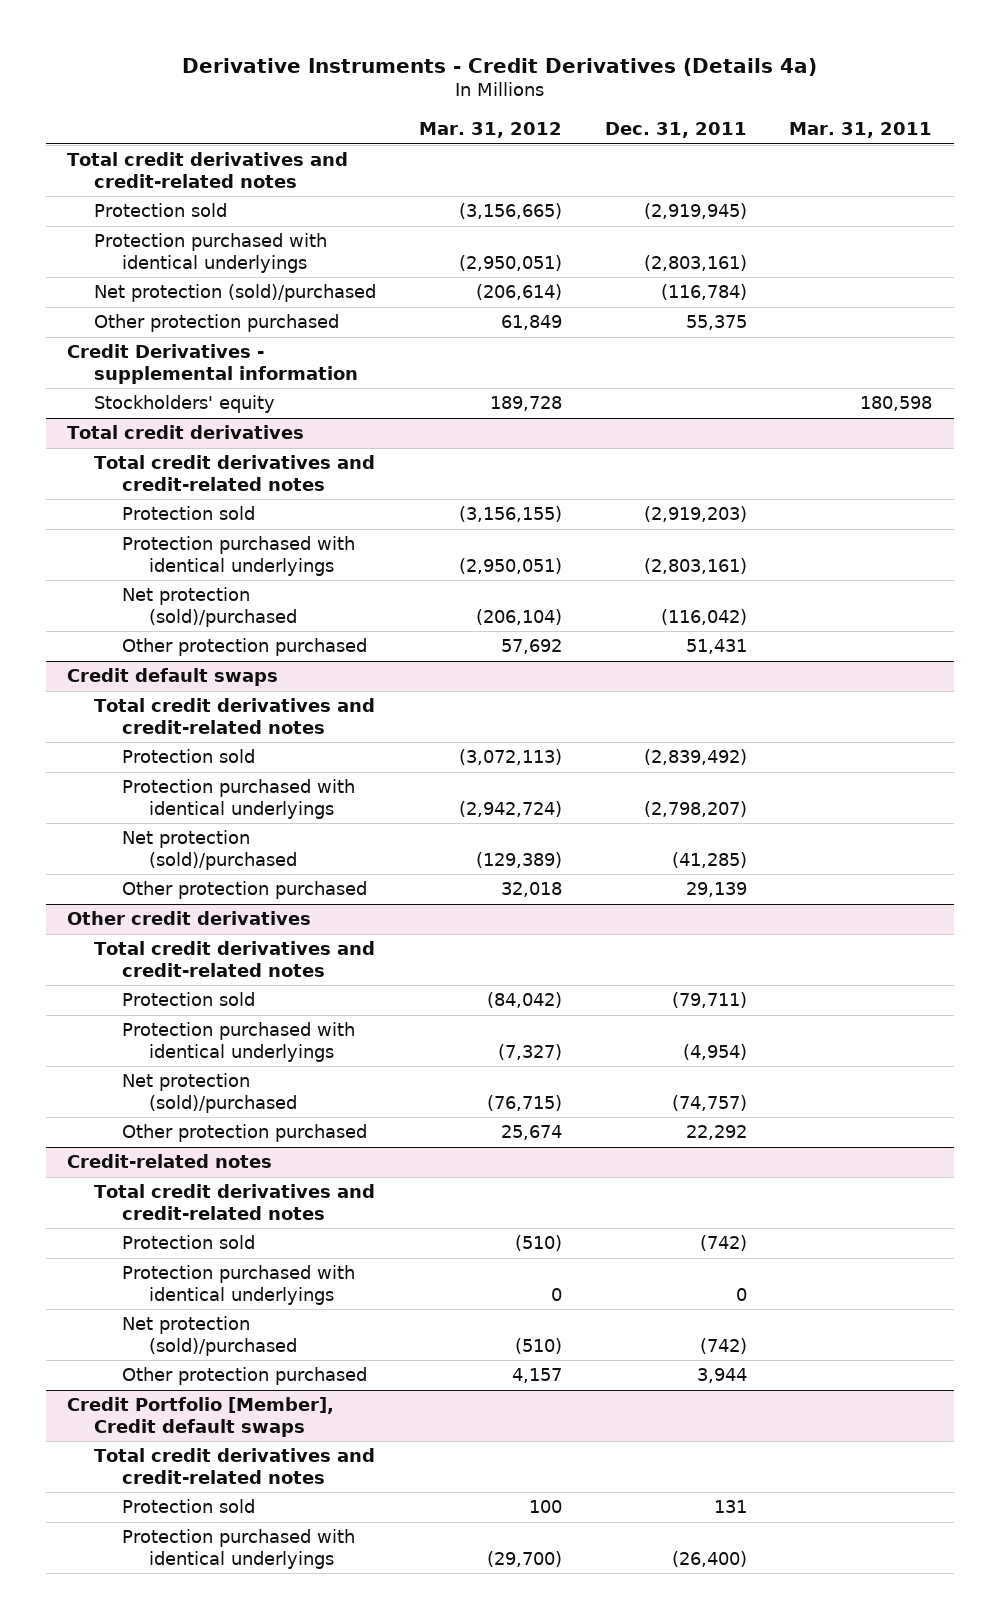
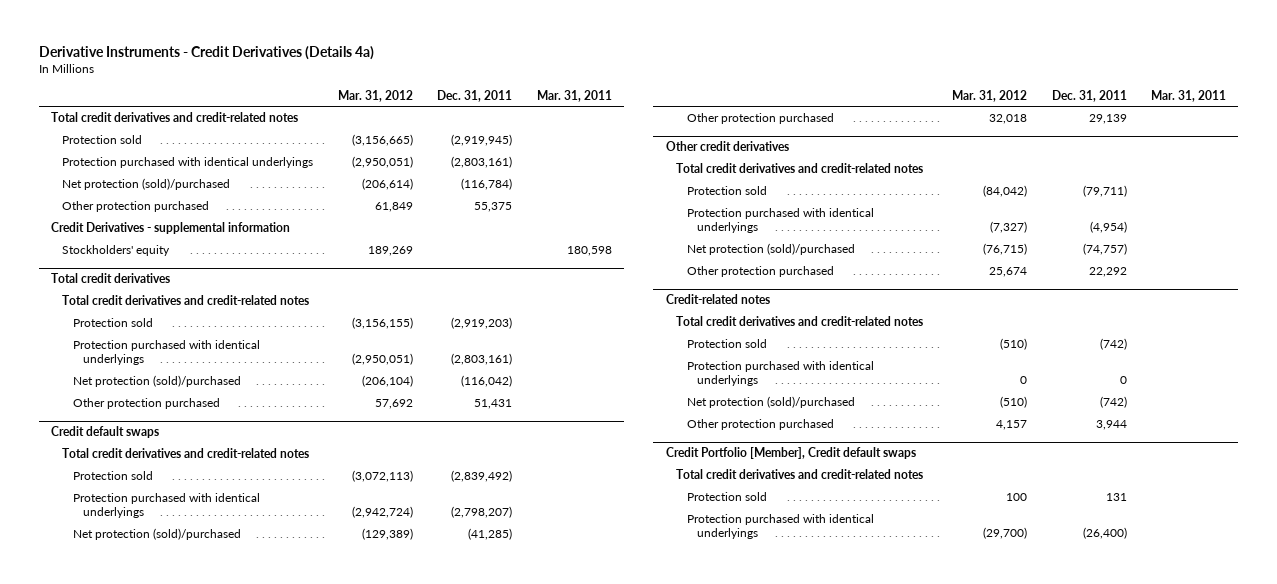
[490,396,563,412] 189,728 -> [367,245,413,256] 189,269

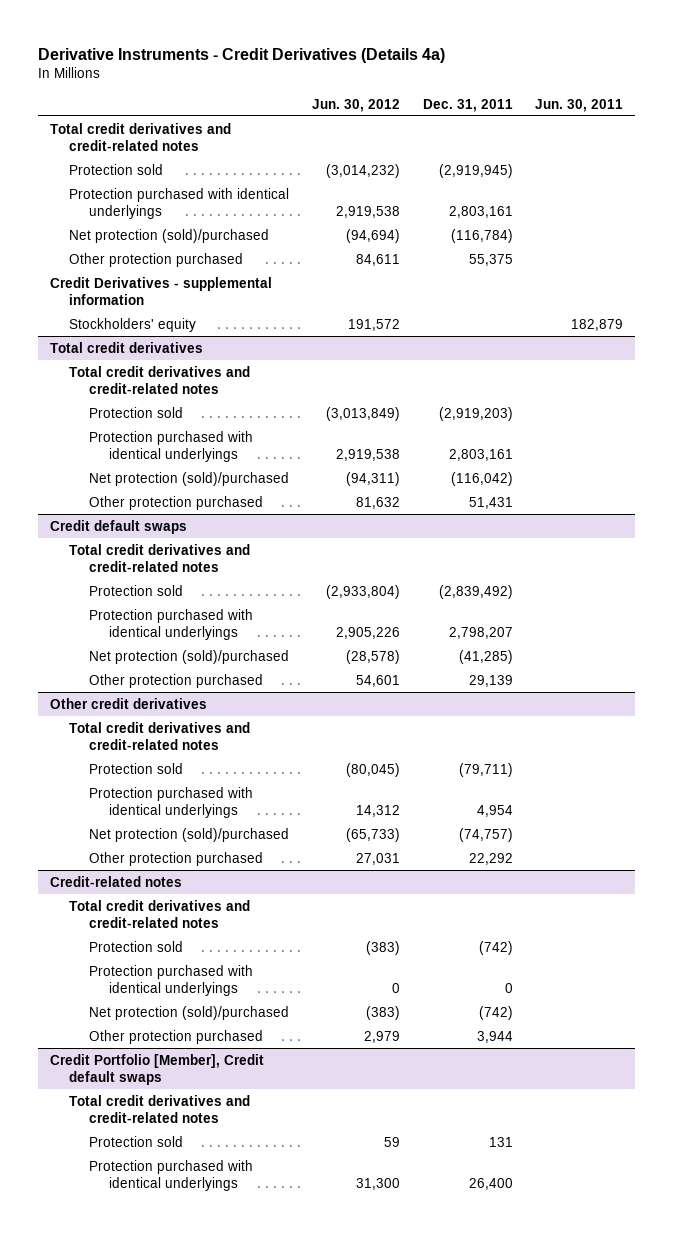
[337,89,413,102] Mar. 31, 2012 -> none
[536,89,612,102] Mar. 31, 2011 -> none
none -> [312,98,401,112] Jun. 30, 2012
none -> [535,98,624,112] Jun. 30, 2011
[451,155,513,168] (2,803,161) -> [448,206,513,219] 2,803,161
[451,353,513,366] (2,803,161) -> [448,449,513,462] 2,803,161
[451,506,513,519] (2,798,207) -> [448,627,513,640] 2,798,207
[1089,221,1127,234] (4,954) -> [476,805,513,818] 4,954
[1082,527,1127,540] (26,400) -> [468,1178,513,1191] 26,400

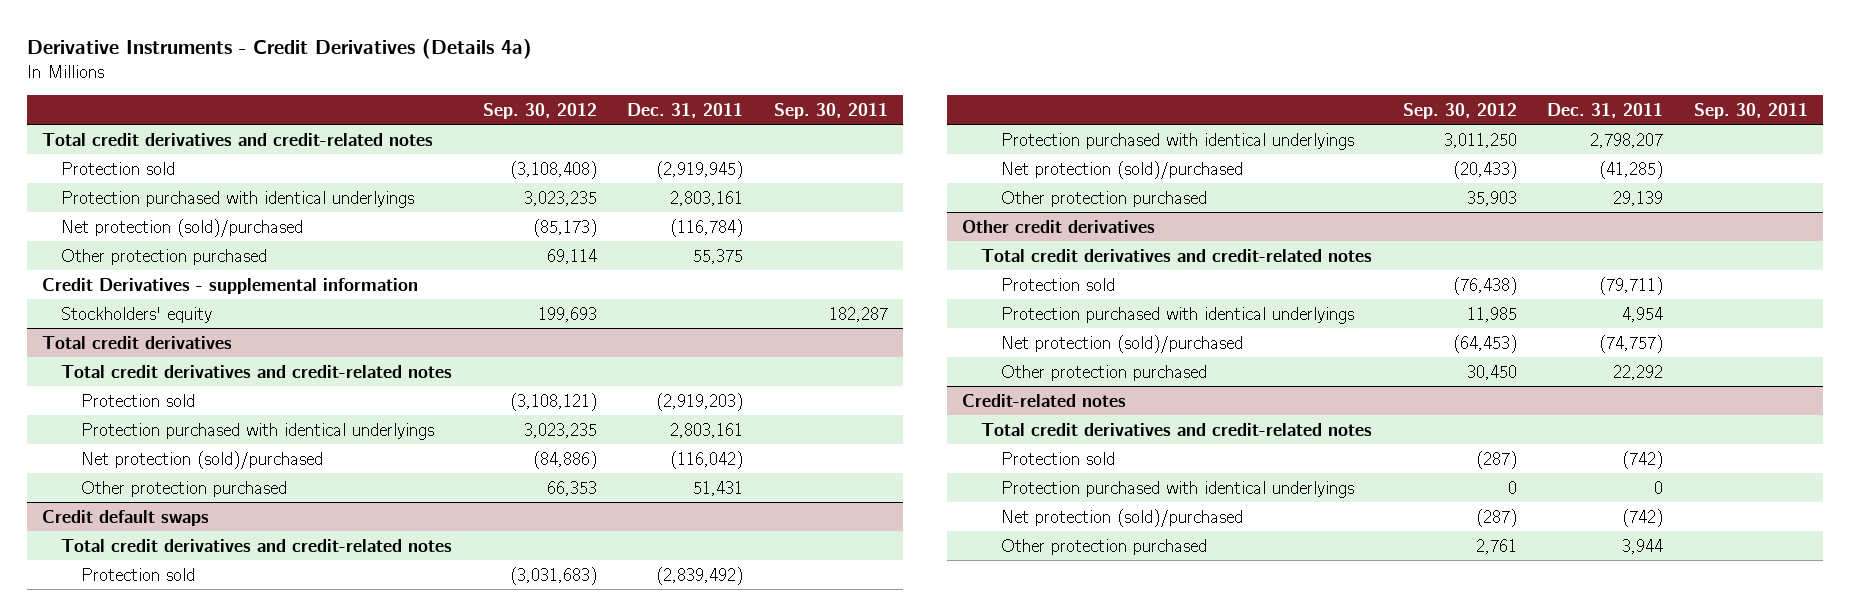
[312,98,401,112] Jun. 30, 2012 -> none
[535,98,624,112] Jun. 30, 2011 -> none
none -> [482,102,597,119] Sep. 30, 2012
none -> [773,102,888,119] Sep. 30, 2011
[49,1053,264,1086] Credit Portfolio [Member], Credit default swaps -> none
[69,1094,251,1124] Total credit derivatives and credit-related notes -> none
[89,1135,184,1147] Protection sold -> none
[89,1159,254,1192] Protection purchased with identical underlyings -> none

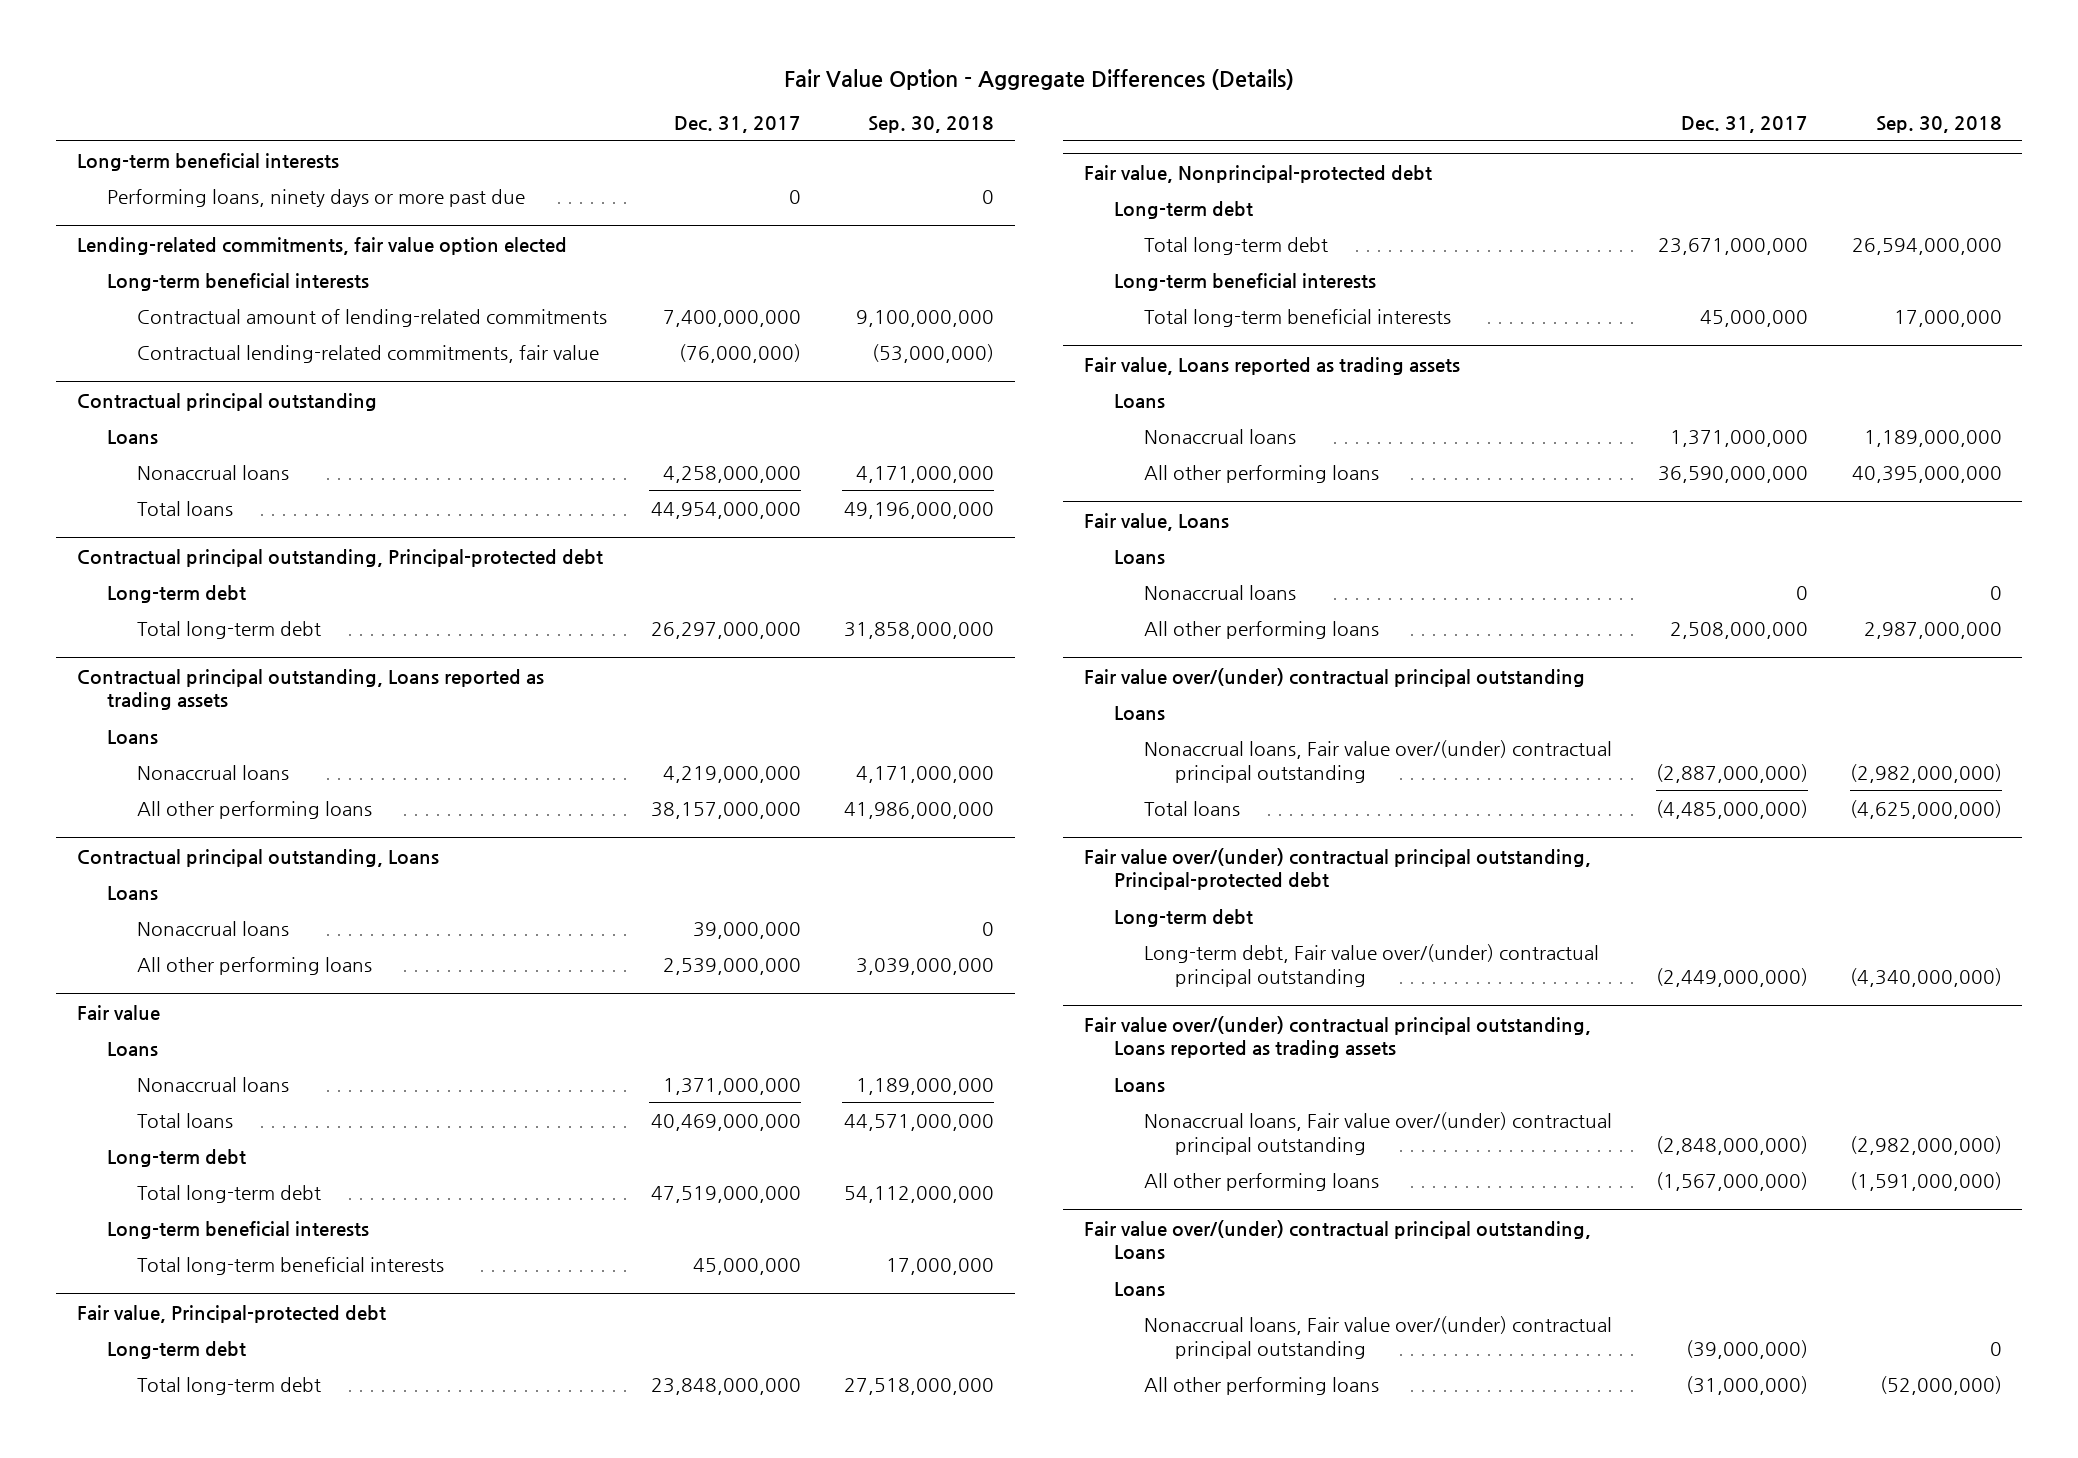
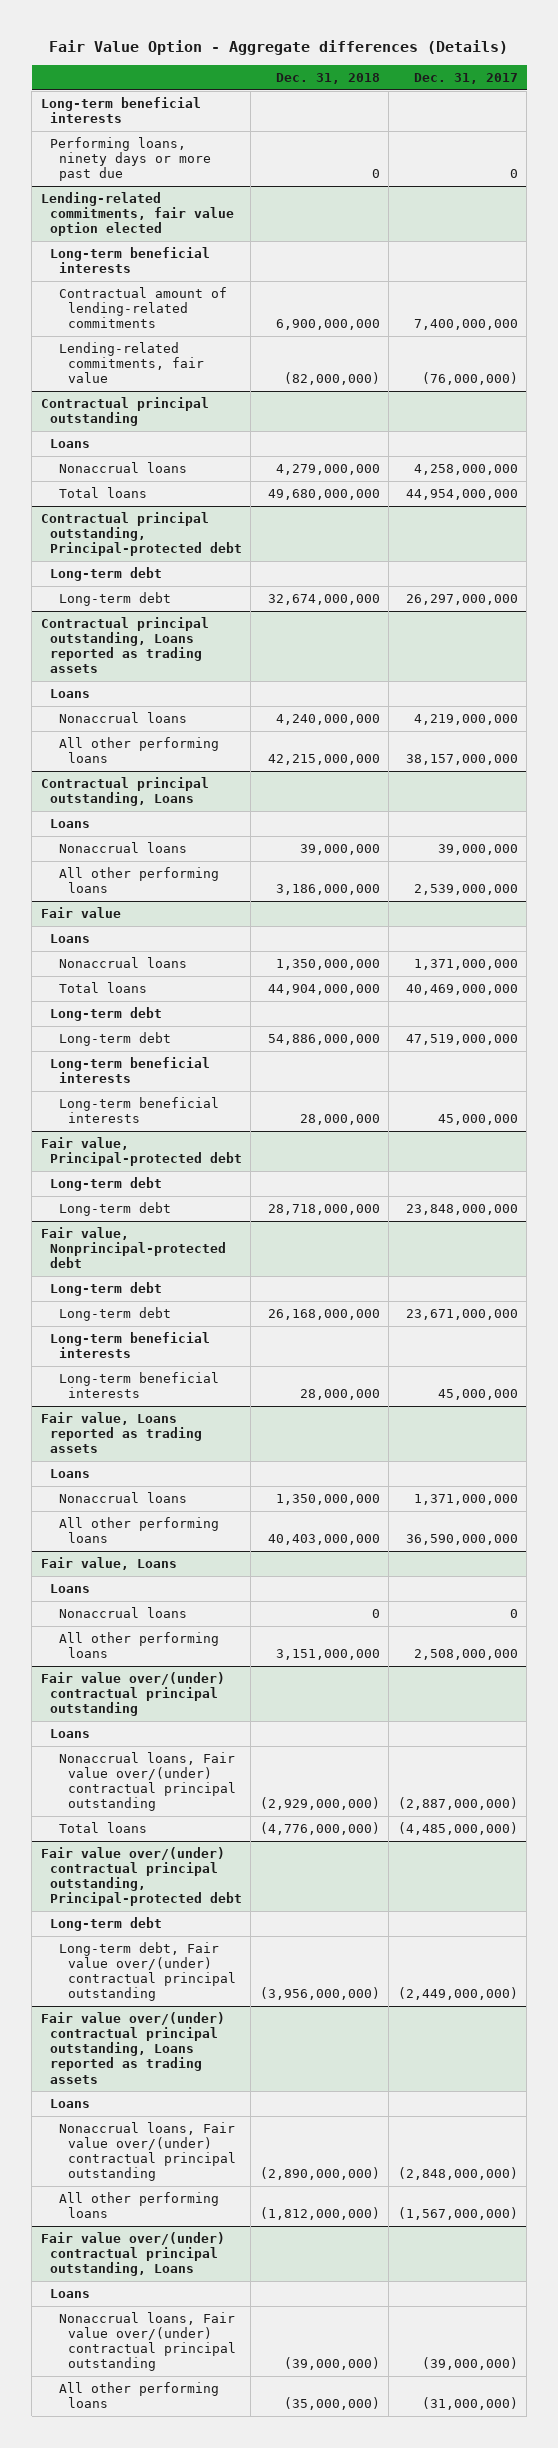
[784,68,1295,90] Fair Value Option - Aggregate Differences (Details) -> [49,39,509,55] Fair Value Option - Aggregate differences (Details)
[868,116,995,134] Sep. 30, 2018 -> none
none -> [275,72,380,84] Dec. 31, 2018
[137,344,600,363] Contractual lending-related commitments, fair value -> [59,342,205,384] Lending-related commitments, fair value
[137,620,322,639] Total long-term debt -> [59,592,172,607] Long-term debt
[137,1184,322,1203] Total long-term debt -> [59,1032,172,1047] Long-term debt
[137,1256,445,1275] Total long-term beneficial interests -> [59,1097,220,1124] Long-term beneficial interests
[137,1376,322,1395] Total long-term debt -> [59,1202,172,1217] Long-term debt
[1144,236,1329,255] Total long-term debt -> [59,1307,172,1322] Long-term debt
[1144,308,1452,327] Total long-term beneficial interests -> [59,1372,220,1399] Long-term beneficial interests

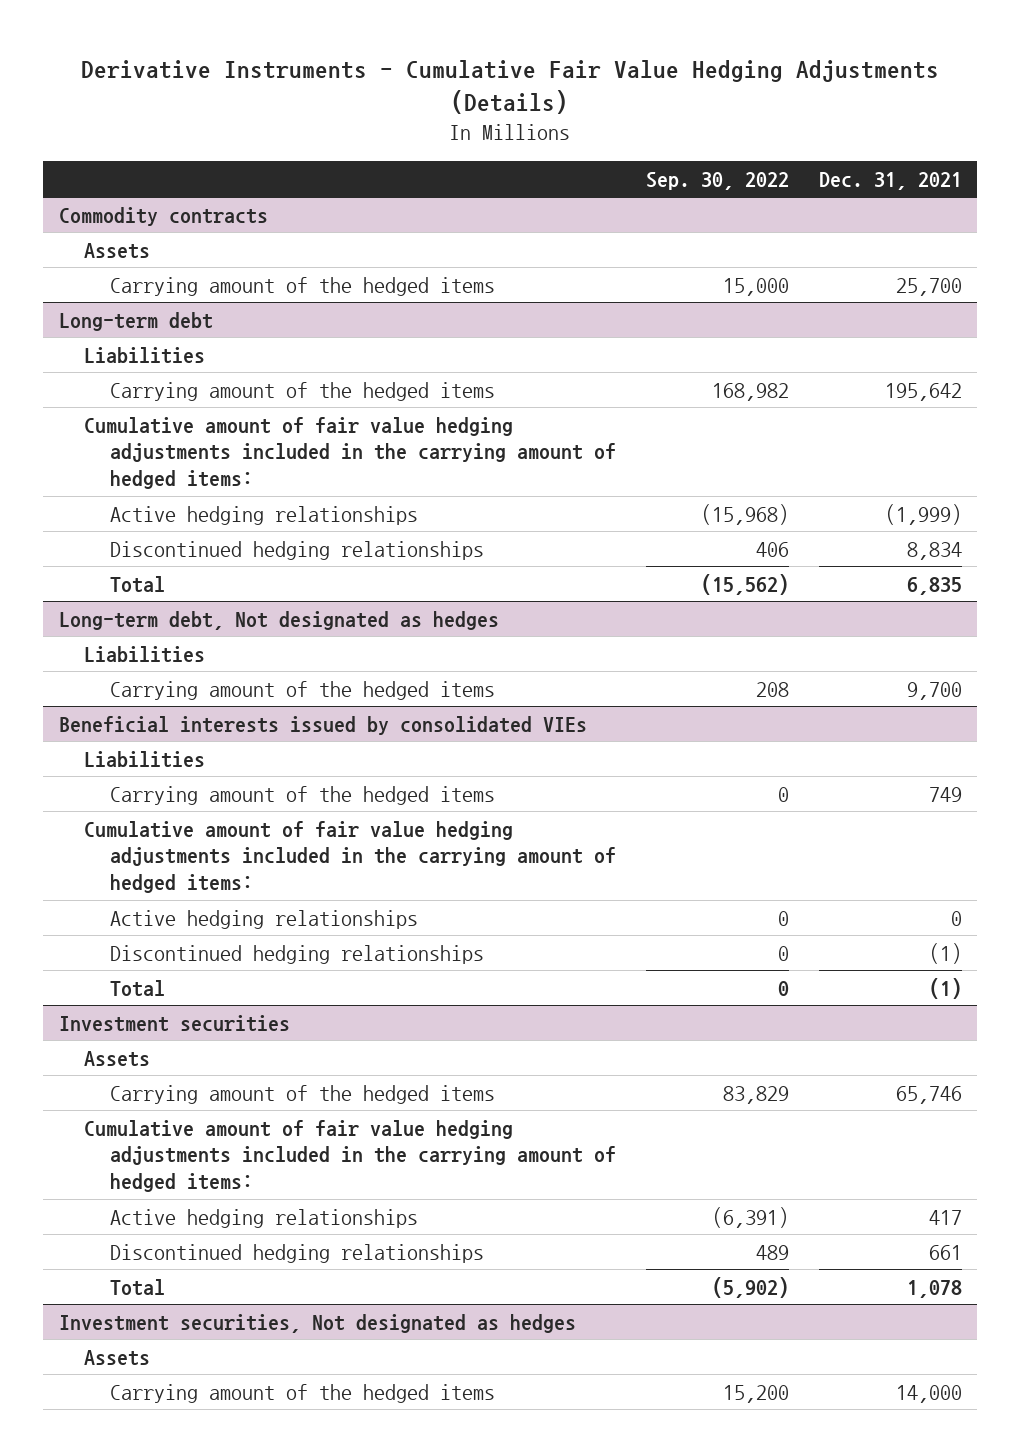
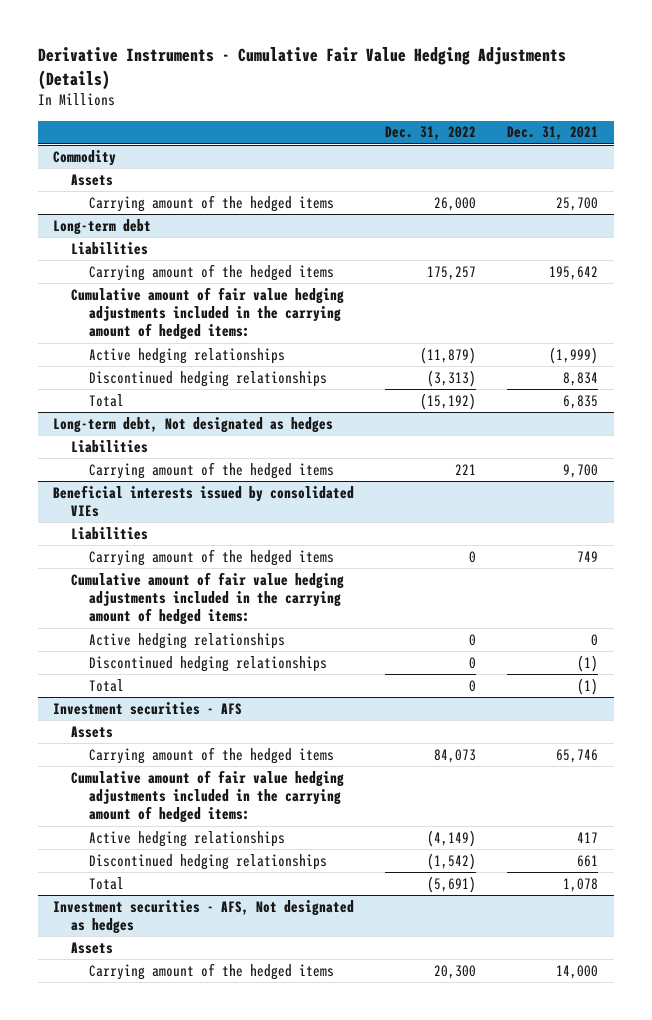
[645,171,789,190] Sep. 30, 2022 -> none
none -> [385,126,477,141] Dec. 31, 2022
[58,206,268,226] Commodity contracts -> [53,149,117,166] Commodity
[58,1014,290,1032] Investment securities -> [53,701,243,715] Investment securities - AFS
[58,1313,576,1333] Investment securities, Not designated as hedges -> [53,899,355,935] Investment securities - AFS, Not designated as hedges

